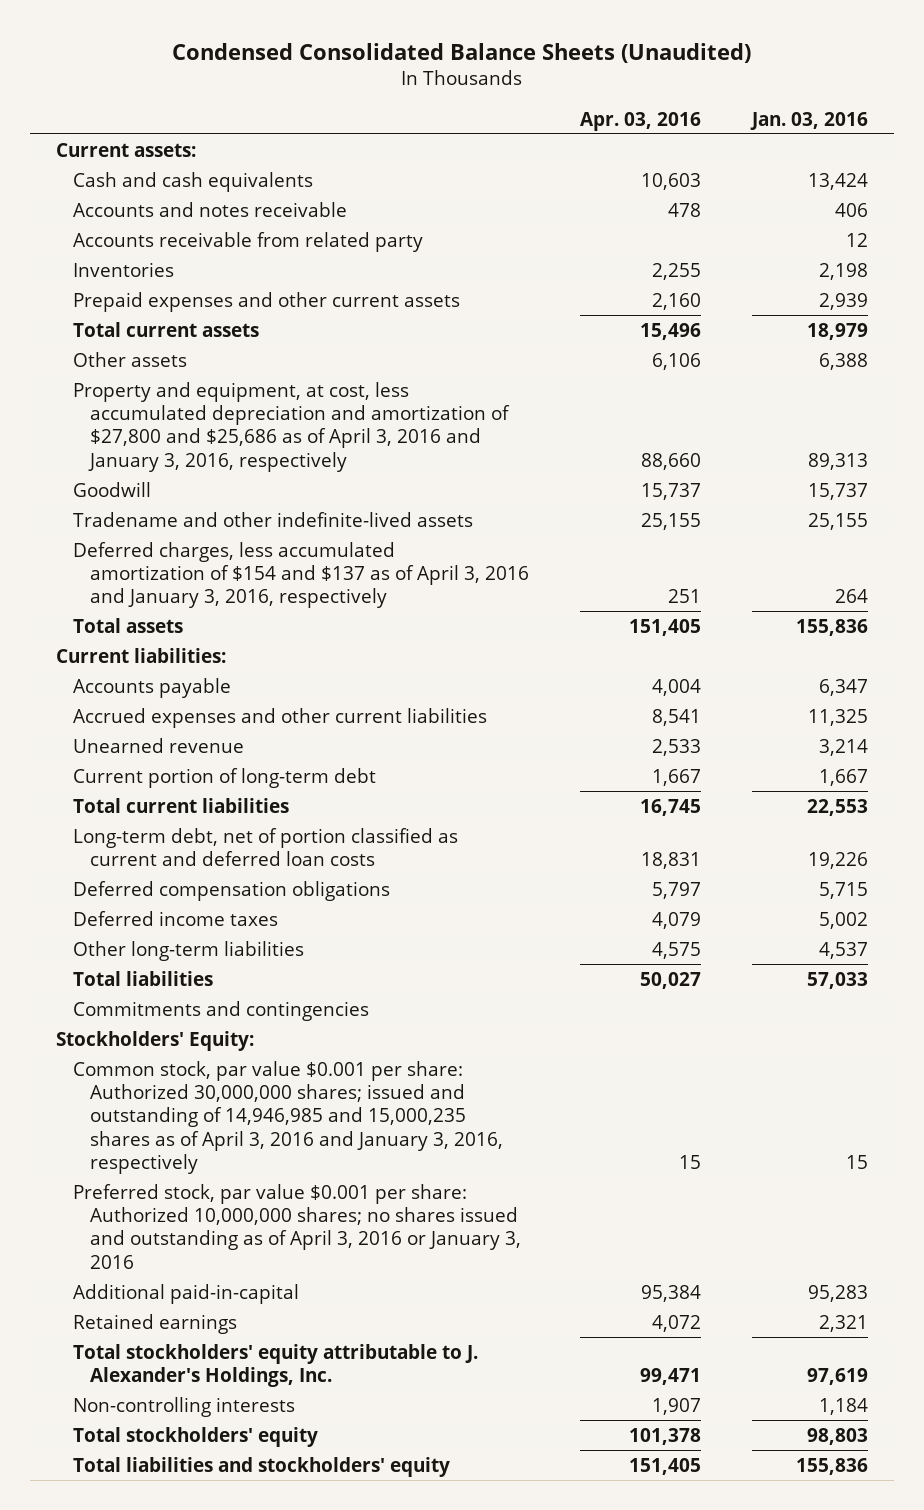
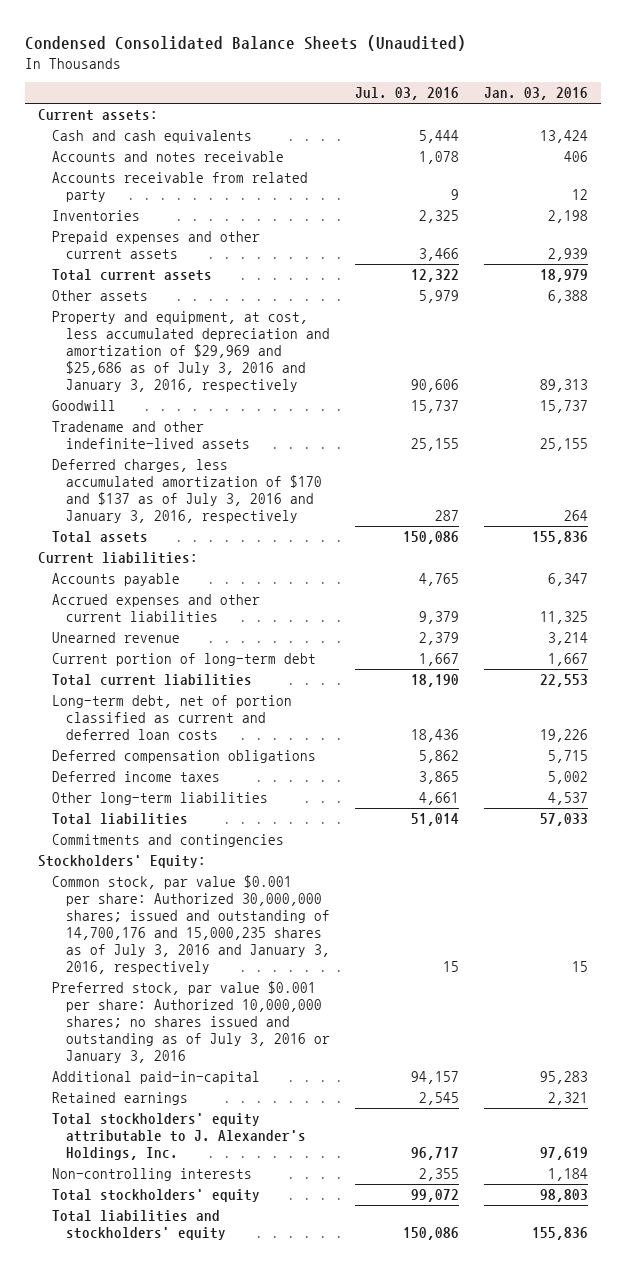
[580,111,702,131] Apr. 03, 2016 -> none
none -> [355,87,460,101] Jul. 03, 2016
[72,381,510,472] Property and equipment, at cost, less accumulated depreciation and amortization of $27,800 and $25,686 as of April 3, 2016 and January 3, 2016, respectively -> [51,311,331,393] Property and equipment, at cost, less accumulated depreciation and amortization of $29,969 and $25,686 as of July 3, 2016 and January 3, 2016, respectively
[72,541,529,609] Deferred charges, less accumulated amortization of $154 and $137 as of April 3, 2016 and January 3, 2016, respectively -> [51,459,323,524] Deferred charges, less accumulated amortization of $170 and $137 as of July 3, 2016 and January 3, 2016, respectively
[72,1060,503,1175] Common stock, par value $0.001 per share: Authorized 30,000,000 shares; issued and outstanding of 14,946,985 and 15,000,235 shares as of April 3, 2016 and January 3, 2016, respectively -> [51,875,331,975] Common stock, par value $0.001 per share: Authorized 30,000,000 shares; issued and outstanding of 14,700,176 and 15,000,235 shares as of July 3, 2016 and January 3, 2016, respectively
[72,1183,521,1269] Preferred stock, par value $0.001 per share: Authorized 10,000,000 shares; no shares issued and outstanding as of April 3, 2016 or January 3, 2016 -> [51,981,331,1064] Preferred stock, par value $0.001 per share: Authorized 10,000,000 shares; no shares issued and outstanding as of July 3, 2016 or January 3, 2016

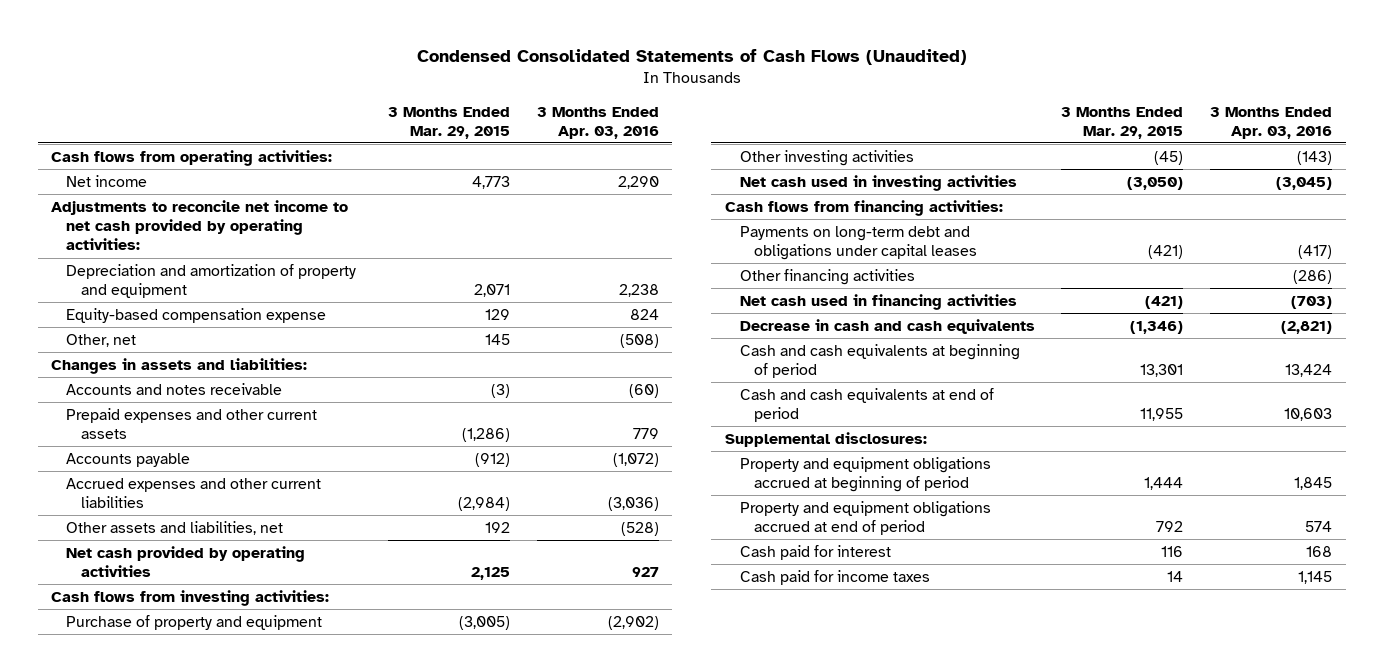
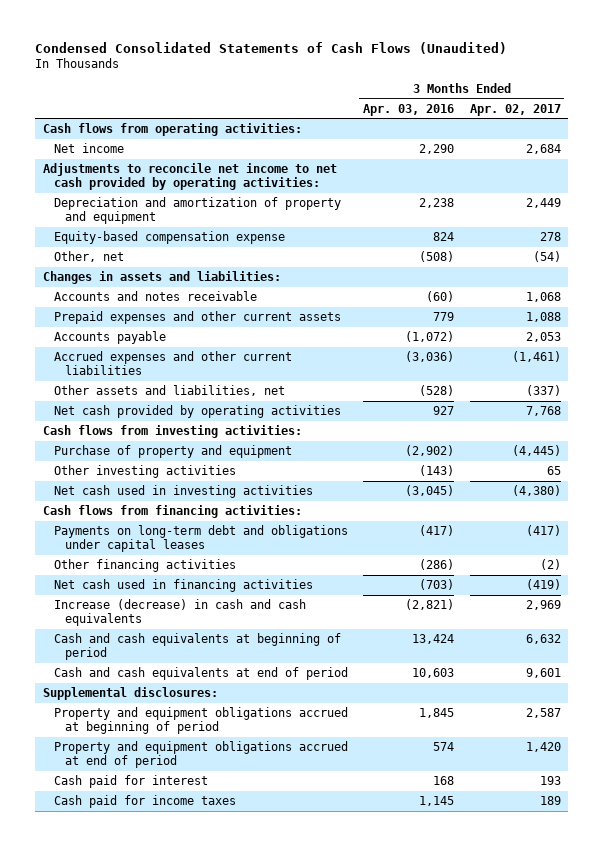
[387,106,510,139] 3 Months Ended Mar. 29, 2015 -> none
none -> [469,103,561,116] Apr. 02, 2017
[739,318,1035,334] Decrease in cash and cash equivalents -> [53,598,306,627] Increase (decrease) in cash and cash equivalents

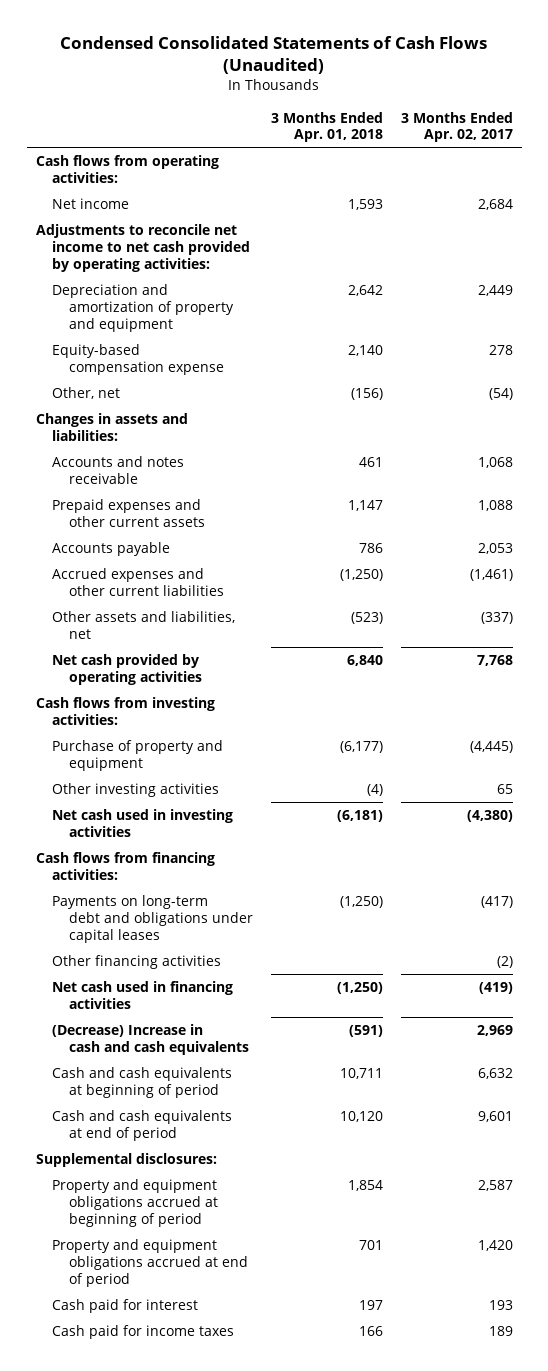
[363,103,455,116] Apr. 03, 2016 -> none
none -> [270,111,383,143] 3 Months Ended Apr. 01, 2018
[53,598,306,627] Increase (decrease) in cash and cash equivalents -> [52,1024,249,1055] (Decrease) Increase in cash and cash equivalents

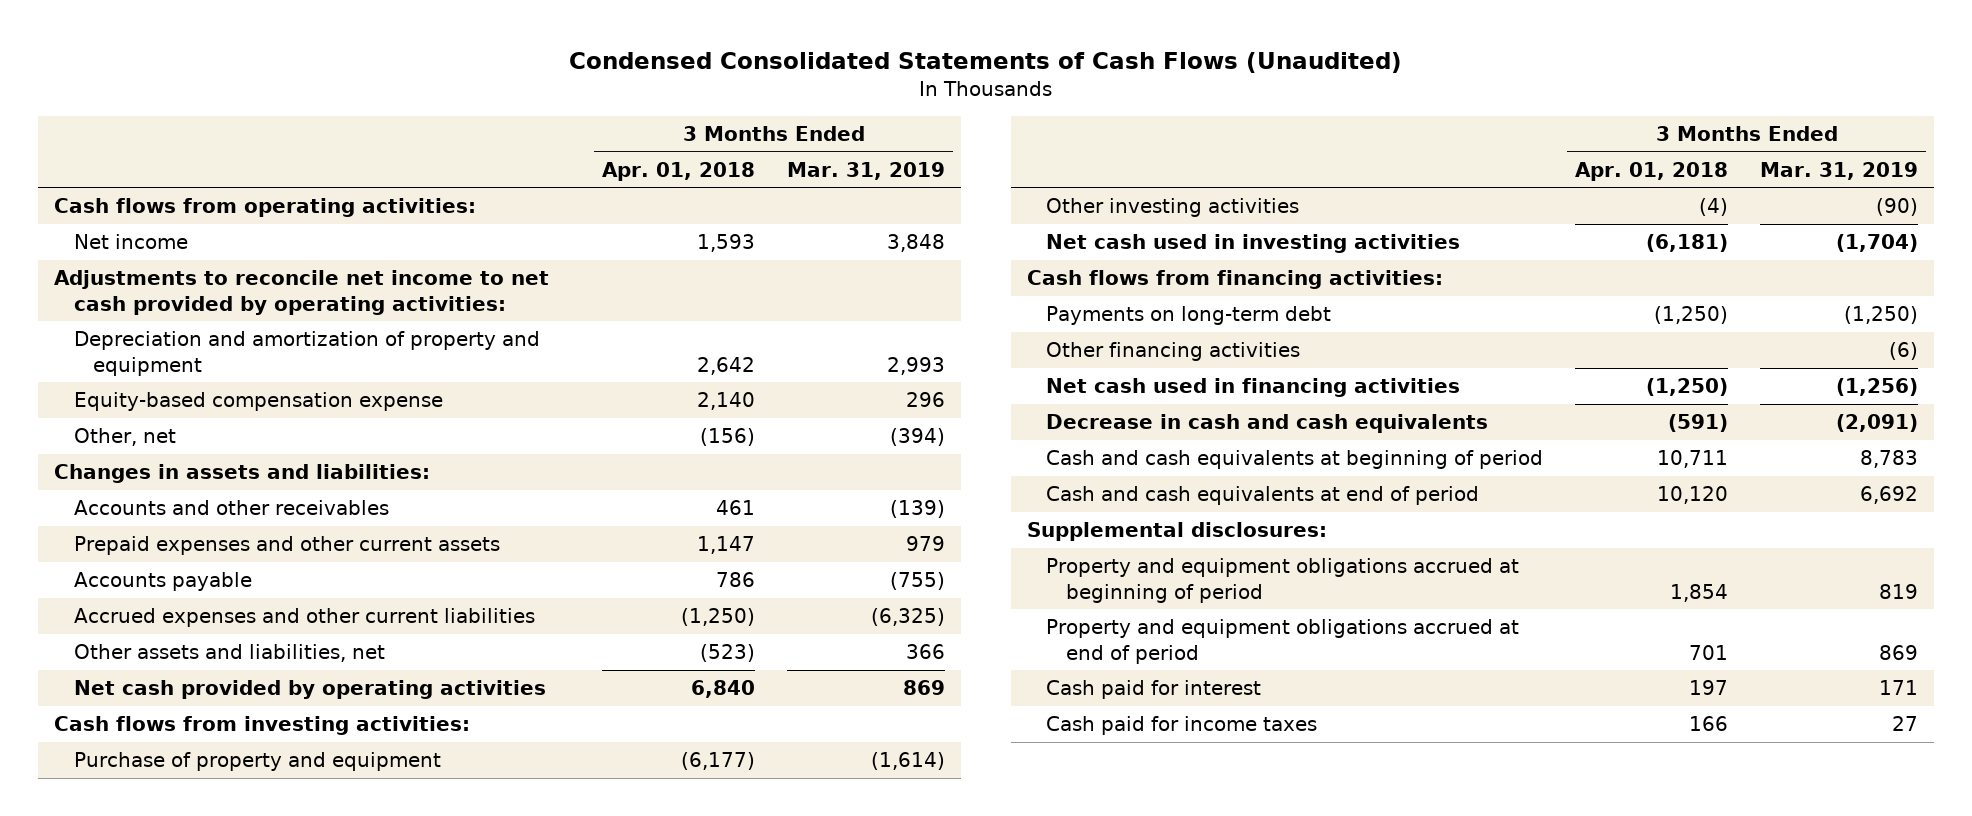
[400,111,513,143] 3 Months Ended Apr. 02, 2017 -> none
none -> [787,161,946,180] Mar. 31, 2019
[52,456,185,484] Accounts and notes receivable -> [73,500,389,516] Accounts and other receivables
[52,895,253,943] Payments on long-term debt and obligations under capital leases -> [1046,306,1332,326] Payments on long-term debt
[52,1024,249,1055] (Decrease) Increase in cash and cash equivalents -> [1046,414,1489,434] Decrease in cash and cash equivalents

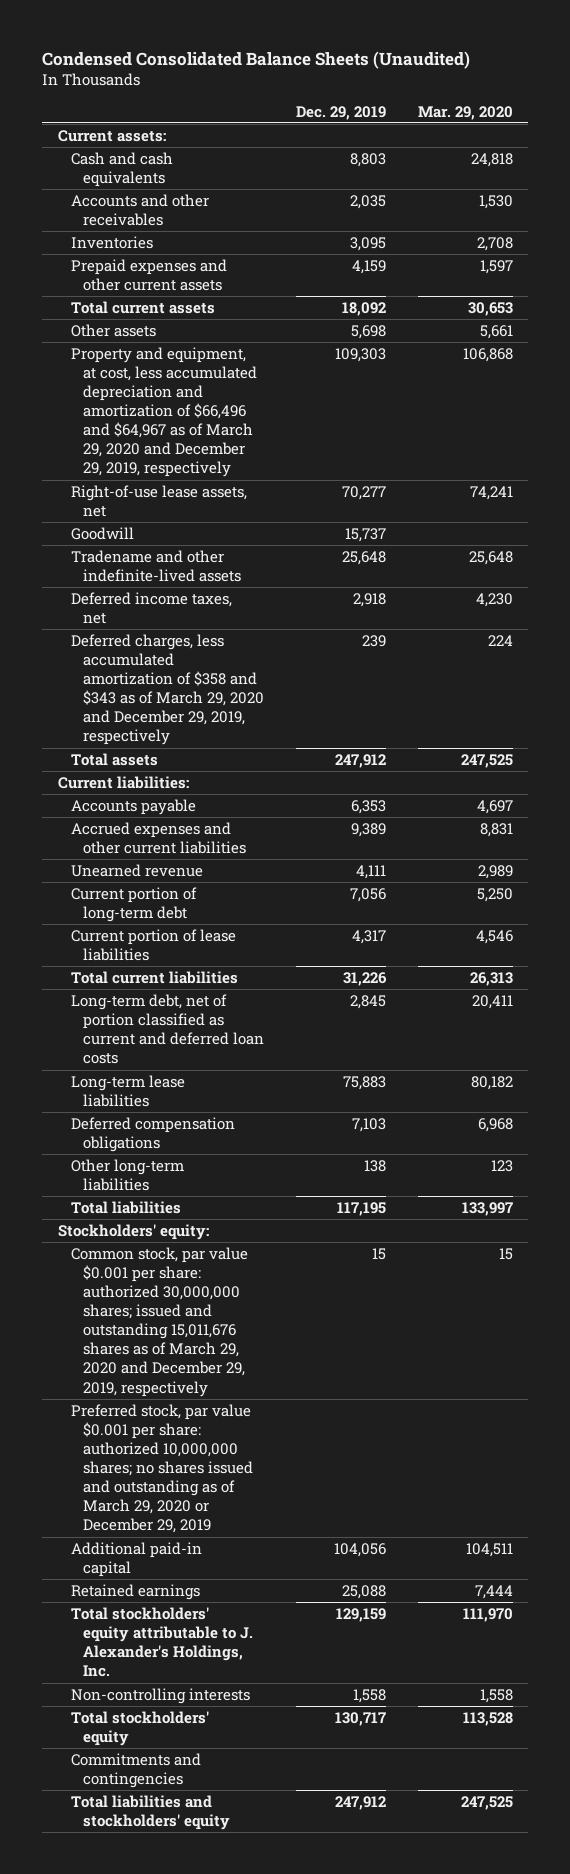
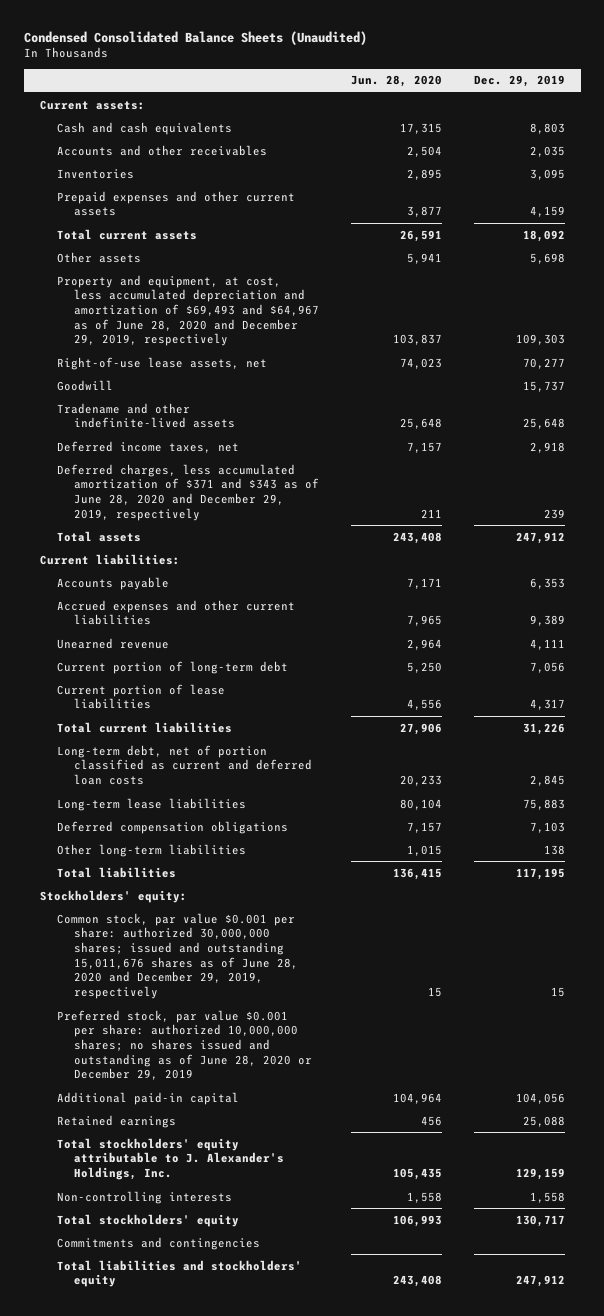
[417,105,513,120] Mar. 29, 2020 -> none
none -> [351,75,443,88] Jun. 28, 2020
[70,346,258,478] Property and equipment, at cost, less accumulated depreciation and amortization of $66,496 and $64,967 as of March 29, 2020 and December 29, 2019, respectively -> [56,274,320,347] Property and equipment, at cost, less accumulated depreciation and amortization of $69,493 and $64,967 as of June 28, 2020 and December 29, 2019, respectively
[70,633,265,746] Deferred charges, less accumulated amortization of $358 and $343 as of March 29, 2020 and December 29, 2019, respectively -> [56,463,320,521] Deferred charges, less accumulated amortization of $371 and $343 as of June 28, 2020 and December 29, 2019, respectively
[70,1246,248,1397] Common stock, par value $0.001 per share: authorized 30,000,000 shares; issued and outstanding 15,011,676 shares as of March 29, 2020 and December 29, 2019, respectively -> [56,912,299,1000] Common stock, par value $0.001 per share: authorized 30,000,000 shares; issued and outstanding 15,011,676 shares as of June 28, 2020 and December 29, 2019, respectively
[70,1403,254,1534] Preferred stock, par value $0.001 per share: authorized 10,000,000 shares; no shares issued and outstanding as of March 29, 2020 or December 29, 2019 -> [56,1009,313,1081] Preferred stock, par value $0.001 per share: authorized 10,000,000 shares; no shares issued and outstanding as of June 28, 2020 or December 29, 2019

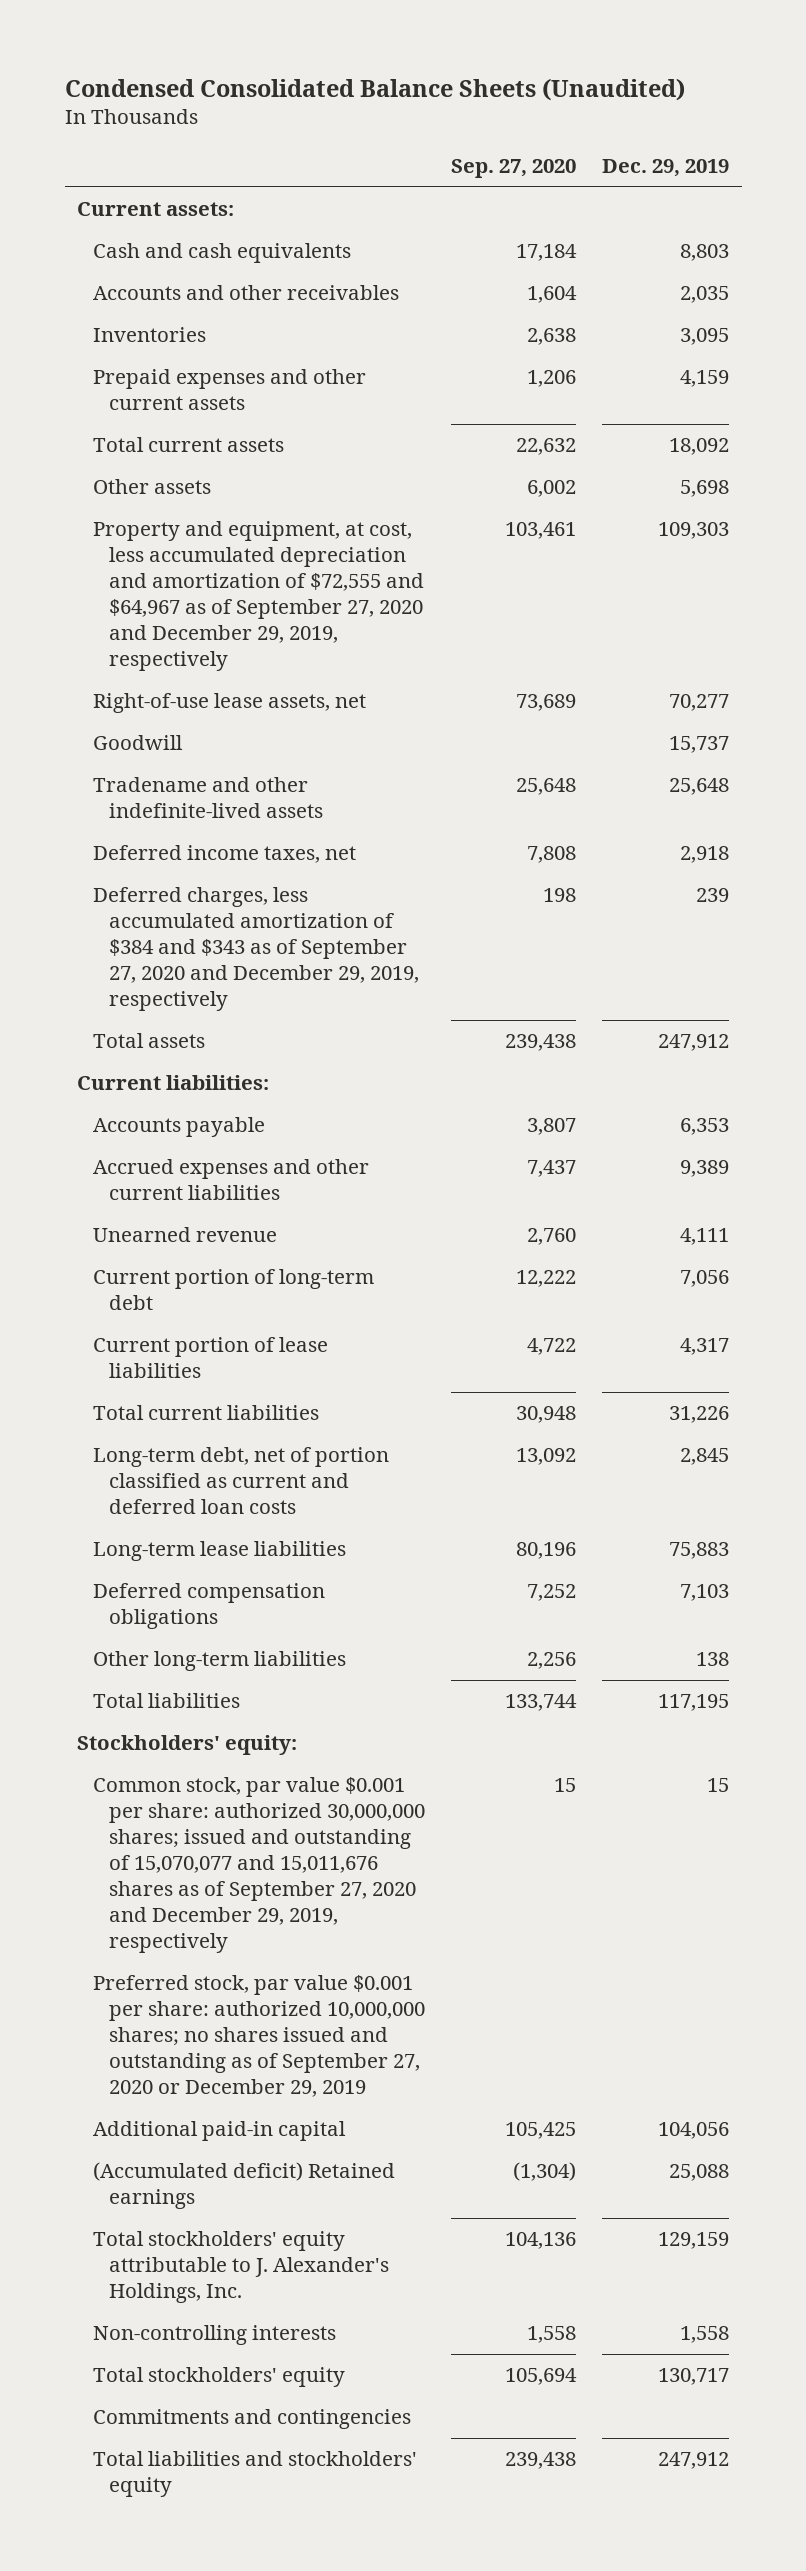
[351,75,443,88] Jun. 28, 2020 -> none
none -> [451,159,577,179] Sep. 27, 2020
[56,274,320,347] Property and equipment, at cost, less accumulated depreciation and amortization of $69,493 and $64,967 as of June 28, 2020 and December 29, 2019, respectively -> [93,521,425,672] Property and equipment, at cost, less accumulated depreciation and amortization of $72,555 and $64,967 as of September 27, 2020 and December 29, 2019, respectively
[56,463,320,521] Deferred charges, less accumulated amortization of $371 and $343 as of June 28, 2020 and December 29, 2019, respectively -> [93,887,420,1012] Deferred charges, less accumulated amortization of $384 and $343 as of September 27, 2020 and December 29, 2019, respectively
[56,912,299,1000] Common stock, par value $0.001 per share: authorized 30,000,000 shares; issued and outstanding 15,011,676 shares as of June 28, 2020 and December 29, 2019, respectively -> [93,1777,426,1954] Common stock, par value $0.001 per share: authorized 30,000,000 shares; issued and outstanding of 15,070,077 and 15,011,676 shares as of September 27, 2020 and December 29, 2019, respectively
[56,1009,313,1081] Preferred stock, par value $0.001 per share: authorized 10,000,000 shares; no shares issued and outstanding as of June 28, 2020 or December 29, 2019 -> [93,1975,426,2098] Preferred stock, par value $0.001 per share: authorized 10,000,000 shares; no shares issued and outstanding as of September 27, 2020 or December 29, 2019
[56,1114,176,1128] Retained earnings -> [93,2162,396,2210] (Accumulated deficit) Retained earnings

